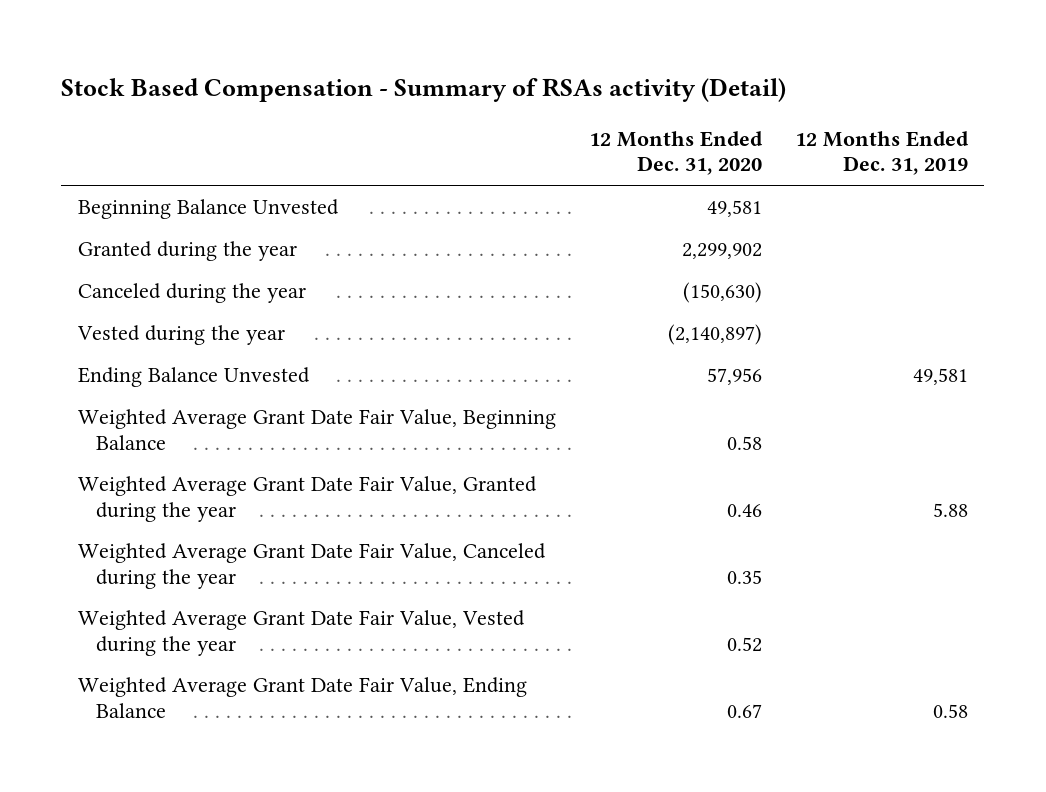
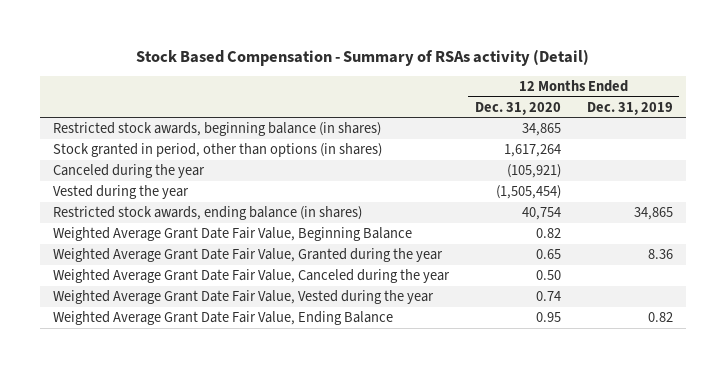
[77,241,297,262] Granted during the year -> none
[77,199,339,220] Beginning Balance Unvested -> [52,121,381,136] Restricted stock awards, beginning balance (in shares)
[706,200,762,218] 49,581 -> [521,122,561,136] 34,865
none -> [52,142,382,157] Stock granted in period, other than options (in shares)
[682,282,762,304] (150,630) -> [506,163,561,178] (105,921)
[667,324,762,346] (2,140,897) -> [495,184,561,199] (1,505,454)
[77,367,310,388] Ending Balance Unvested -> [52,205,362,220] Restricted stock awards, ending balance (in shares)
[706,368,762,386] 57,956 -> [521,206,561,220] 40,754
[912,368,968,386] 49,581 -> [633,206,673,220] 34,865
[726,435,762,450] 0.58 -> [535,227,561,238] 0.82
[726,503,762,517] 0.46 -> [535,248,561,259] 0.65
[932,502,968,517] 5.88 -> [647,248,673,259] 8.36
[726,569,762,584] 0.35 -> [535,269,561,280] 0.50
[726,636,762,652] 0.52 -> [535,290,561,301] 0.74
[726,703,762,718] 0.67 -> [535,311,561,322] 0.95
[932,703,968,718] 0.58 -> [647,311,673,322] 0.82

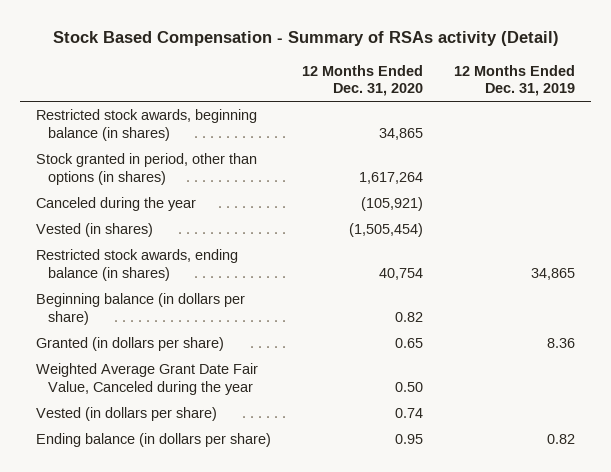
[52,184,189,199] Vested during the year -> [35,223,153,238] Vested (in shares)
[52,226,412,241] Weighted Average Grant Date Fair Value, Beginning Balance -> [35,293,245,325] Beginning balance (in dollars per share)
[52,247,443,262] Weighted Average Grant Date Fair Value, Granted during the year -> [35,337,224,352] Granted (in dollars per share)
[52,289,434,304] Weighted Average Grant Date Fair Value, Vested during the year -> [35,407,217,422] Vested (in dollars per share)
[52,310,393,325] Weighted Average Grant Date Fair Value, Ending Balance -> [35,433,271,448] Ending balance (in dollars per share)

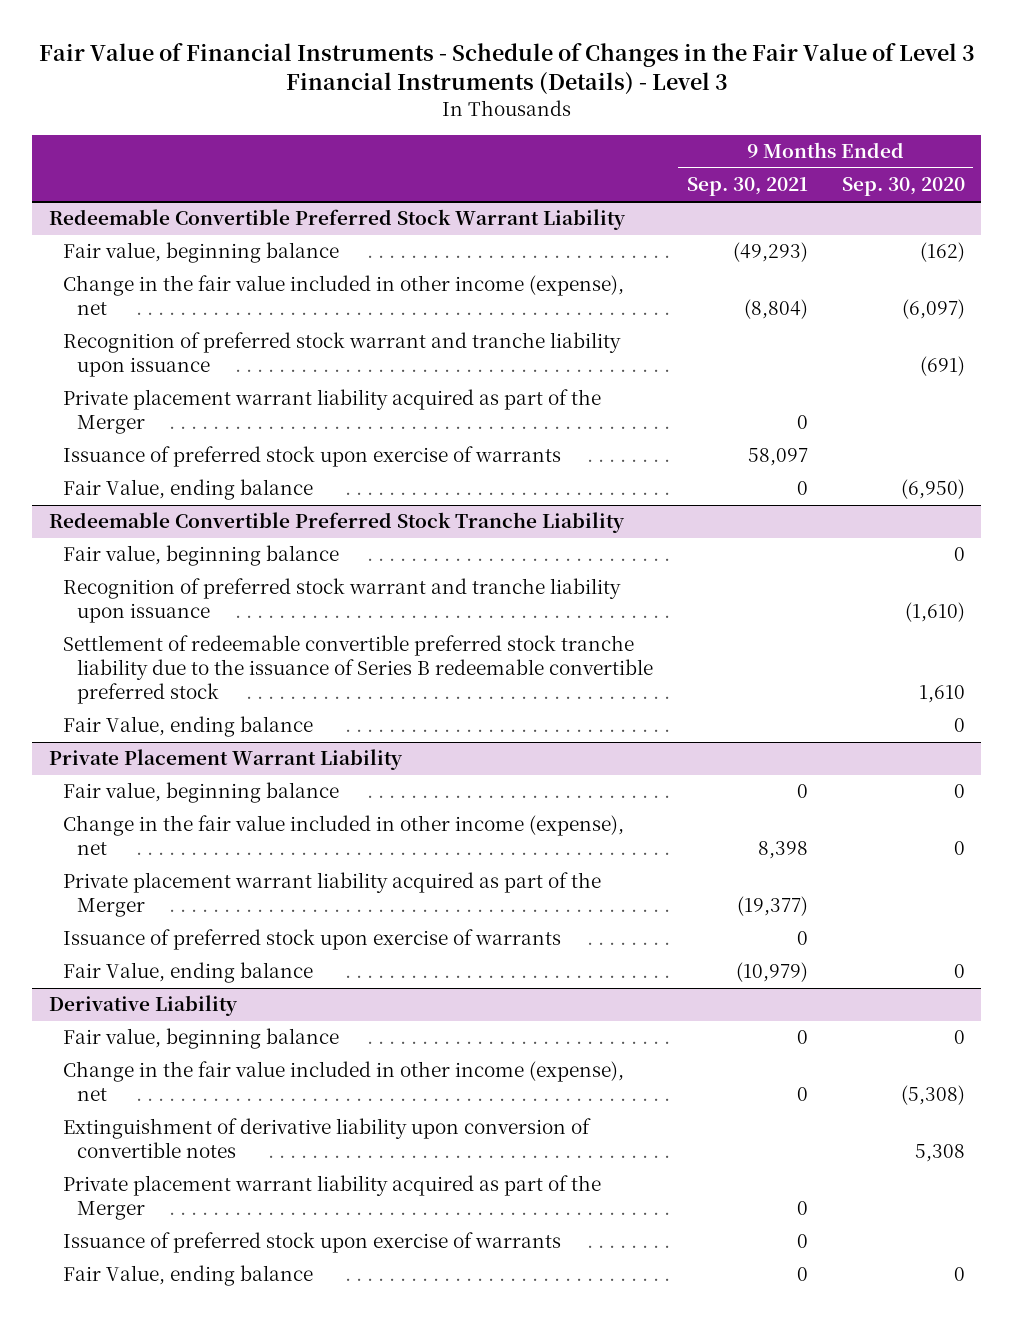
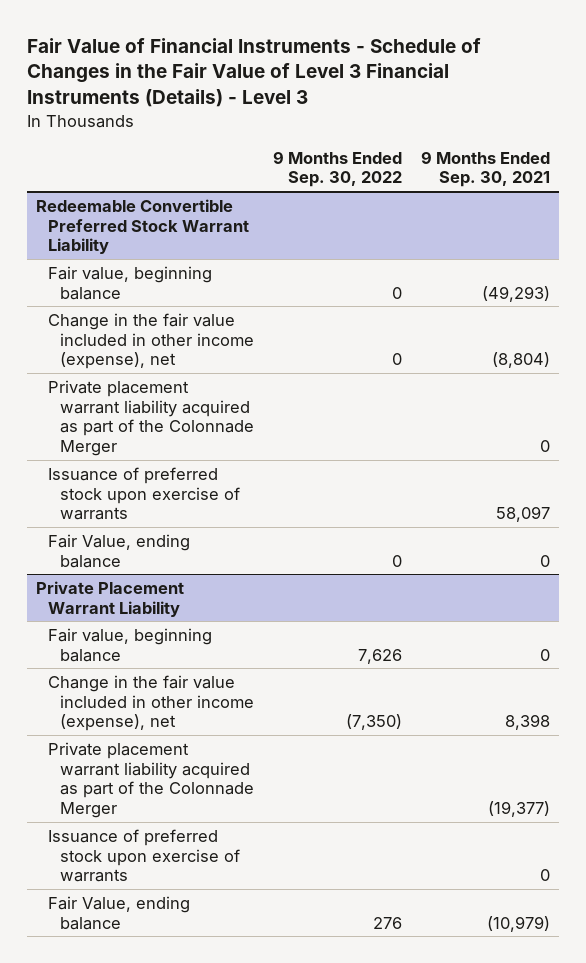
[841,177,965,197] Sep. 30, 2020 -> none
none -> [272,150,402,188] 9 Months Ended Sep. 30, 2022
[63,332,622,378] Recognition of preferred stock warrant and tranche liability upon issuance -> none
[63,389,602,435] Private placement warrant liability acquired as part of the Merger -> [47,379,254,456] Private placement warrant liability acquired as part of the Colonnade Merger
[48,512,625,534] Redeemable Convertible Preferred Stock Tranche Liability -> none
[63,545,340,567] Fair value, beginning balance -> none
[63,578,622,624] Recognition of preferred stock warrant and tranche liability upon issuance -> none
[63,635,654,704] Settlement of redeemable convertible preferred stock tranche liability due to the issuance of Series B redeemable convertible preferred stock -> none
[63,716,314,738] Fair Value, ending balance -> none
[63,872,602,918] Private placement warrant liability acquired as part of the Merger -> [47,741,254,818] Private placement warrant liability acquired as part of the Colonnade Merger
[48,995,238,1017] Derivative Liability -> none
[63,1028,340,1050] Fair value, beginning balance -> none
[63,1061,625,1102] Change in the fair value included in other income (expense), net -> none
[63,1118,592,1159] Extinguishment of derivative liability upon conversion of convertible notes -> none
[63,1175,602,1221] Private placement warrant liability acquired as part of the Merger -> none
[63,1232,562,1254] Issuance of preferred stock upon exercise of warrants -> none
[63,1265,314,1287] Fair Value, ending balance -> none

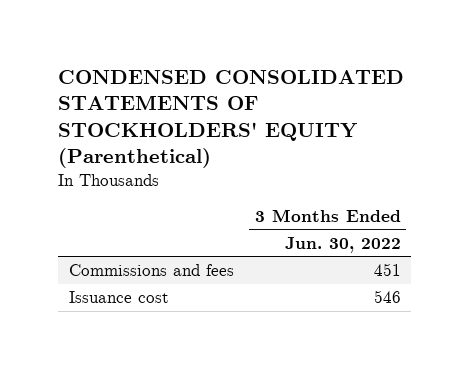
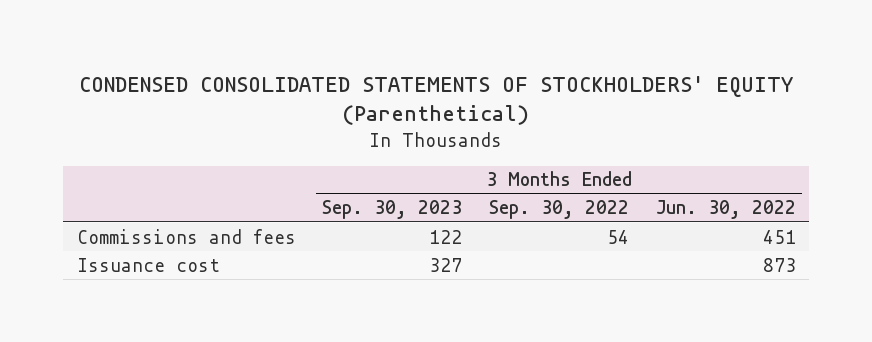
none -> [322,200,463,220] Sep. 30, 2023
none -> [488,200,629,220] Sep. 30, 2022
[373,290,401,304] 546 -> [762,257,796,272] 873

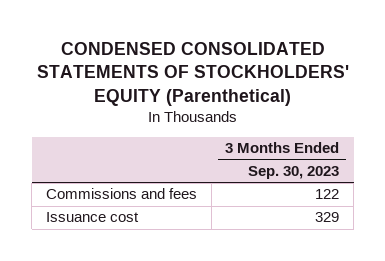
[488,200,629,220] Sep. 30, 2022 -> none
[655,200,796,220] Jun. 30, 2022 -> none
[429,257,463,272] 327 -> [315,212,340,223] 329

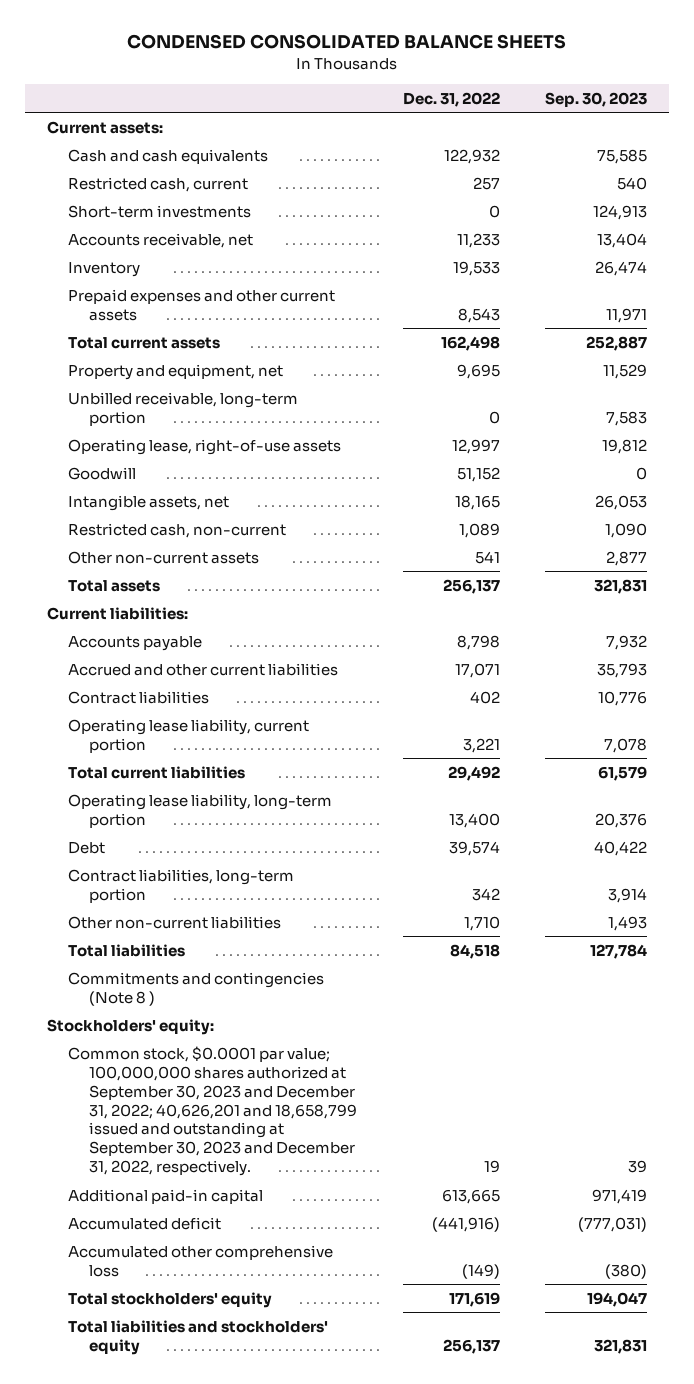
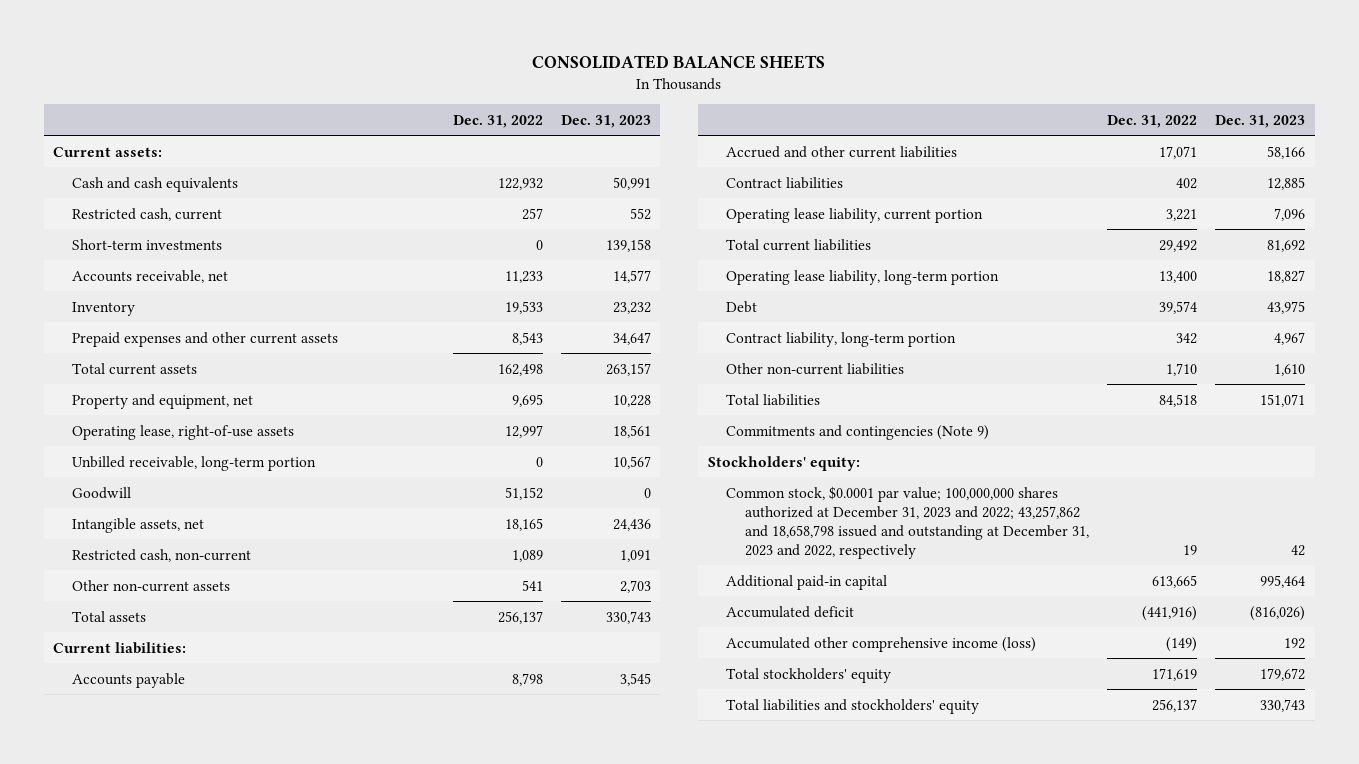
[127,34,567,50] CONDENSED CONSOLIDATED BALANCE SHEETS -> [532,54,826,69] CONSOLIDATED BALANCE SHEETS
[544,91,647,107] Sep. 30, 2023 -> none
none -> [560,114,651,128] Dec. 31, 2023
[68,391,299,426] Unbilled receivable, long-term portion -> [71,455,316,471] Unbilled receivable, long-term portion
[68,868,295,903] Contract liabilities, long-term portion -> [726,331,957,347] Contract liability, long-term portion
[68,971,325,1006] Commitments and contingencies (Note 8 ) -> [726,424,990,440] Commitments and contingencies (Note 9)
[68,1045,358,1177] Common stock, $0.0001 par value; 100,000,000 shares authorized at September 30, 2023 and December 31, 2022; 40,626,201 and 18,658,799 issued and outstanding at September 30, 2023 and December 31, 2022, respectively. -> [726,485,1089,559] Common stock, $0.0001 par value; 100,000,000 shares authorized at December 31, 2023 and 2022; 43,257,862 and 18,658,798 issued and outstanding at December 31, 2023 and 2022, respectively
[68,1244,334,1277] Accumulated other comprehensive loss -> [726,636,1037,652] Accumulated other comprehensive income (loss)

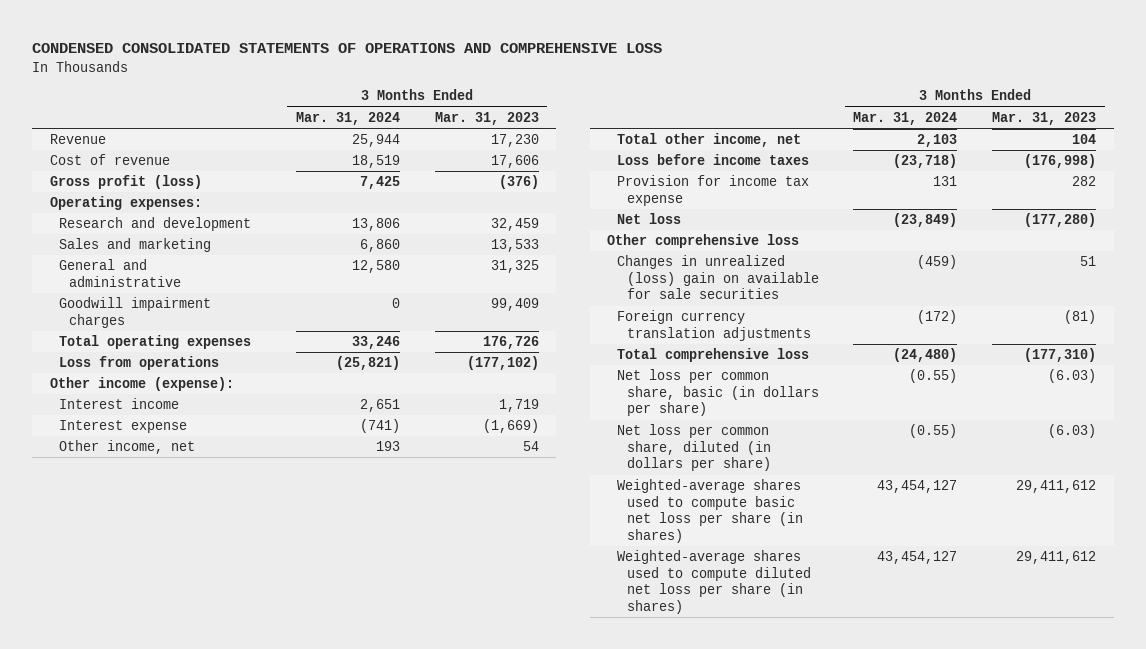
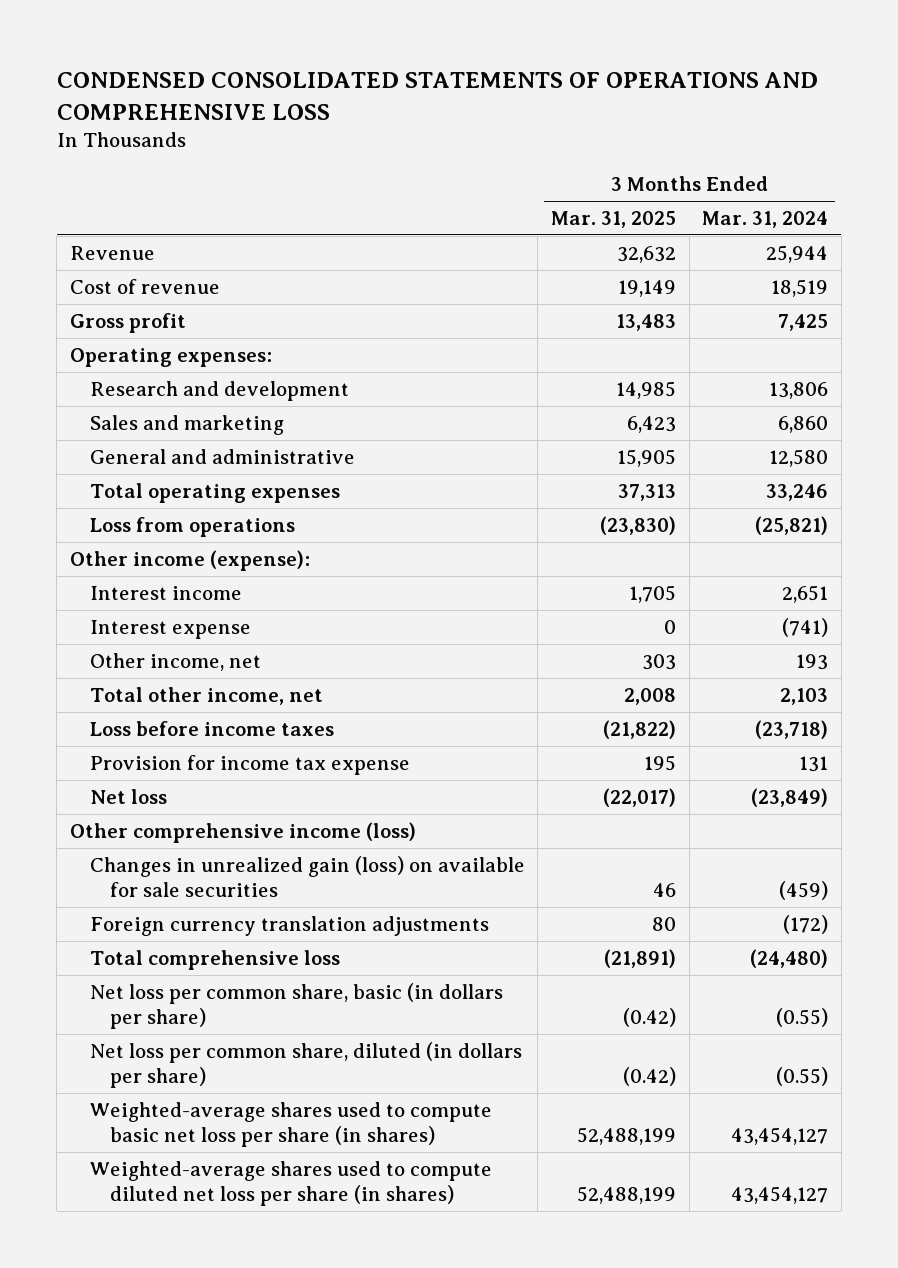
[434,111,539,125] Mar. 31, 2023 -> none
none -> [550,210,676,228] Mar. 31, 2025
[49,175,202,190] Gross profit (loss) -> [69,312,186,333] Gross profit
[59,297,212,328] Goodwill impairment charges -> none
[607,234,800,249] Other comprehensive loss -> [69,821,416,843] Other comprehensive income (loss)
[616,255,819,300] Changes in unrealized (loss) gain on available for sale securities -> [89,855,525,898] Changes in unrealized gain (loss) on available for sale securities

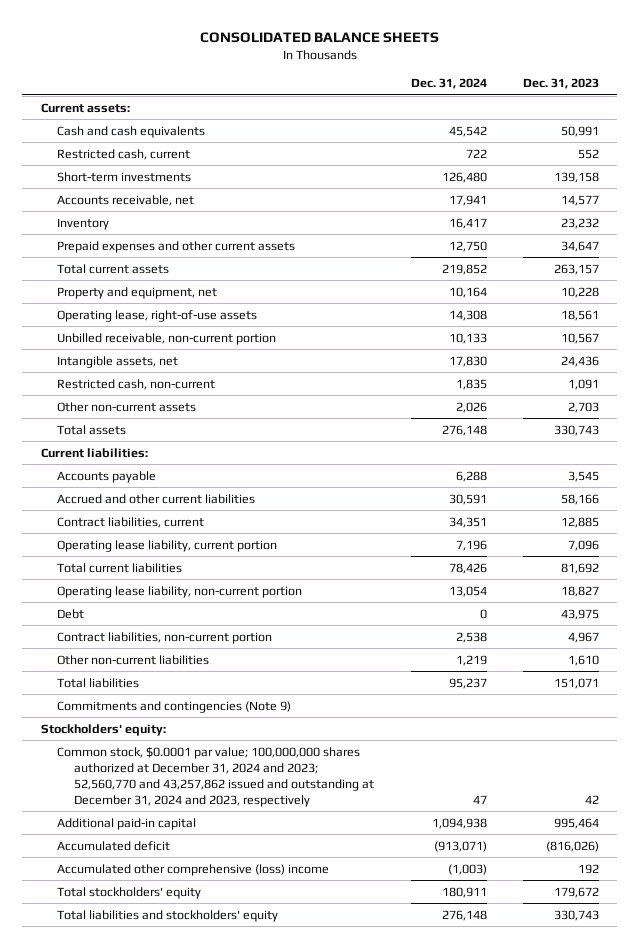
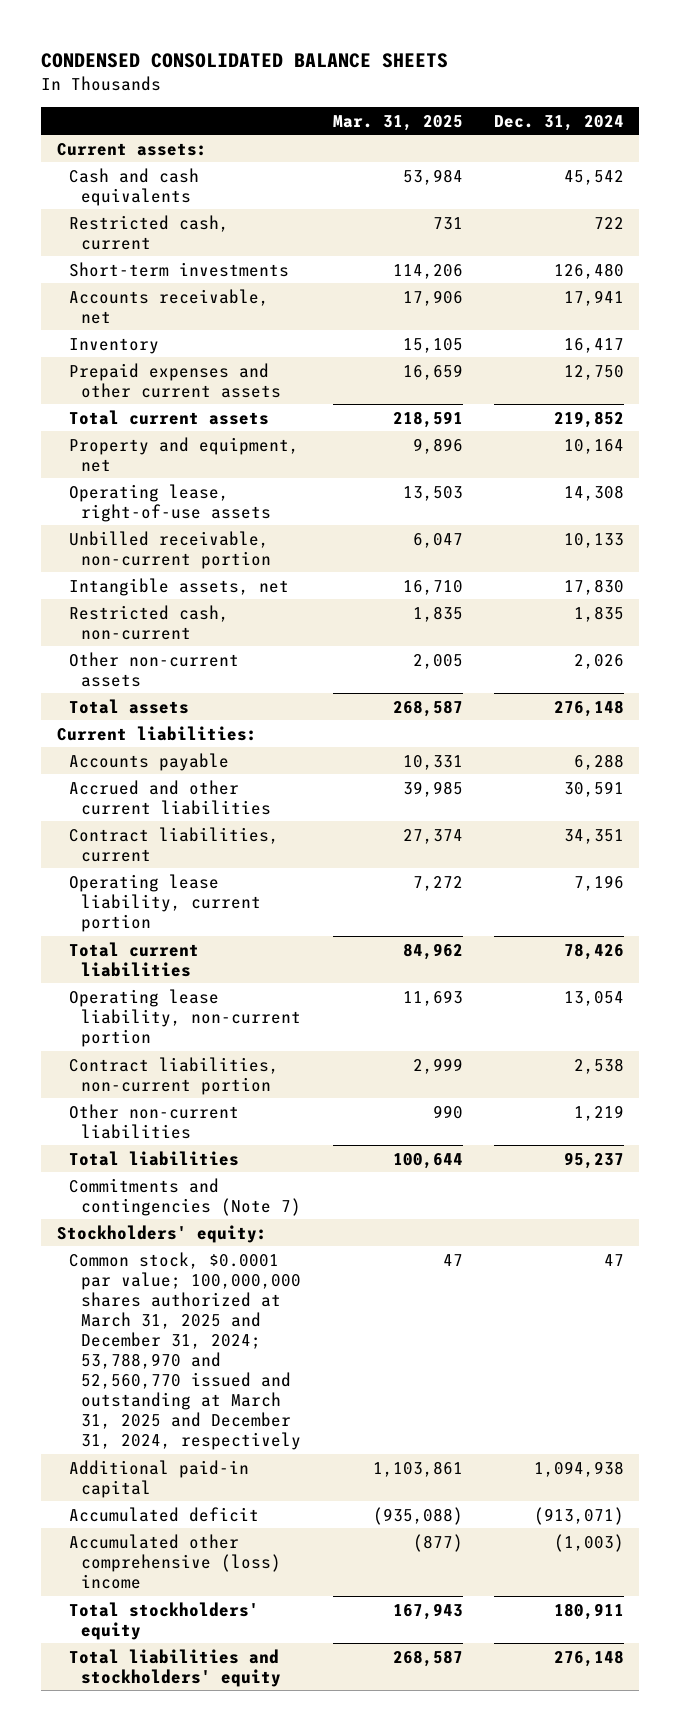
[199,31,439,43] CONSOLIDATED BALANCE SHEETS -> [41,53,449,69] CONDENSED CONSOLIDATED BALANCE SHEETS
[523,78,600,90] Dec. 31, 2023 -> none
none -> [332,114,463,131] Mar. 31, 2025
[57,608,85,619] Debt -> none
[57,700,292,713] Commitments and contingencies (Note 9) -> [69,1177,302,1216] Commitments and contingencies (Note 7)
[57,746,375,807] Common stock, $0.0001 par value; 100,000,000 shares authorized at December 31, 2024 and 2023; 52,560,770 and 43,257,862 issued and outstanding at December 31, 2024 and 2023, respectively -> [69,1251,302,1451] Common stock, $0.0001 par value; 100,000,000 shares authorized at March 31, 2025 and December 31, 2024; 53,788,970 and 52,560,770 issued and outstanding at March 31, 2025 and December 31, 2024, respectively

